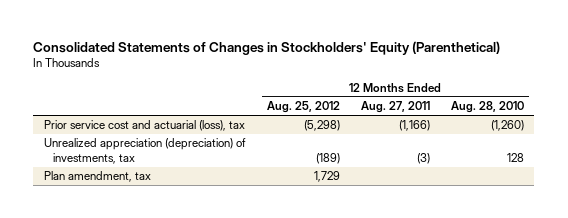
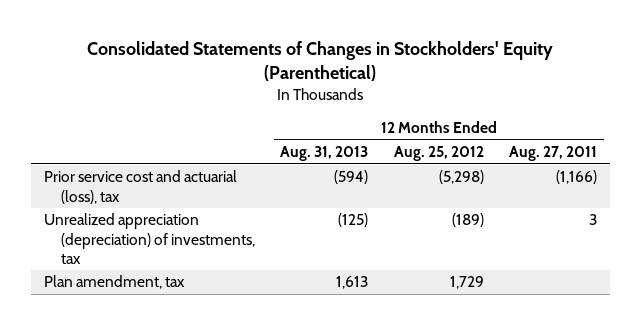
[450,101,524,114] Aug. 28, 2010 -> none
none -> [280,146,369,162] Aug. 31, 2013
[416,153,430,165] (3) -> [589,214,598,226] 3

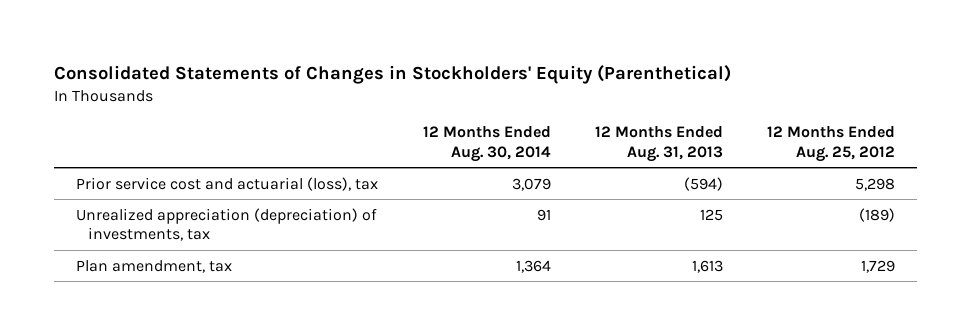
[509,146,598,162] Aug. 27, 2011 -> none
none -> [422,126,551,162] 12 Months Ended Aug. 30, 2014
[438,170,484,185] (5,298) -> [854,177,895,191] 5,298
[338,213,369,228] (125) -> [699,208,723,221] 125

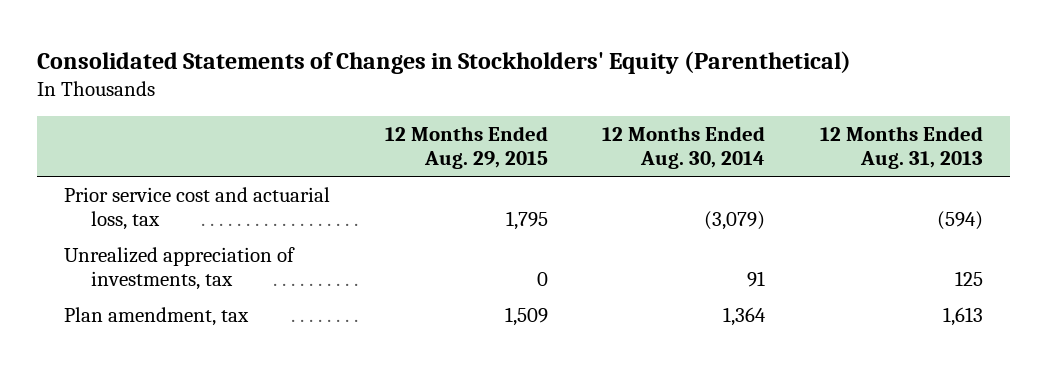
[766,126,895,162] 12 Months Ended Aug. 25, 2012 -> none
none -> [384,125,548,170] 12 Months Ended Aug. 29, 2015
[76,176,379,191] Prior service cost and actuarial (loss), tax -> [64,186,331,231] Prior service cost and actuarial loss, tax
[511,177,551,191] 3,079 -> [704,211,766,231] (3,079)
[76,207,378,242] Unrealized appreciation (depreciation) of investments, tax -> [64,246,296,291] Unrealized appreciation of investments, tax

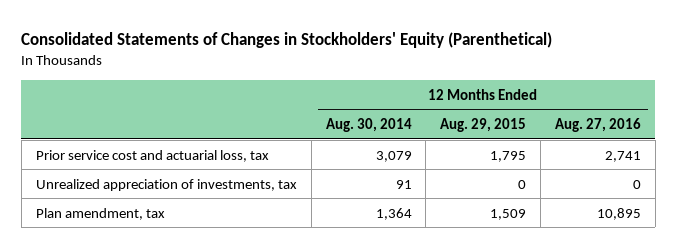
[819,125,983,170] 12 Months Ended Aug. 31, 2013 -> none
none -> [554,117,641,132] Aug. 27, 2016
[704,211,766,231] (3,079) -> [375,150,412,162] 3,079

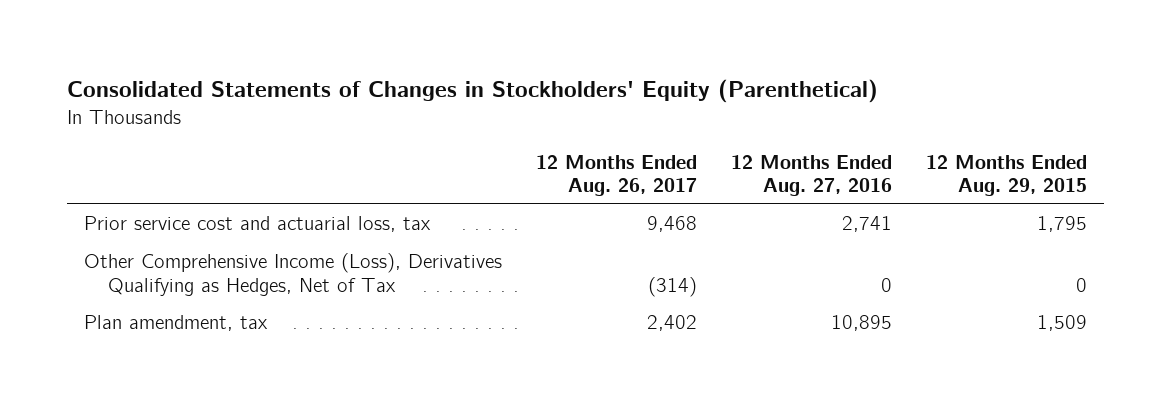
[325,117,412,132] Aug. 30, 2014 -> none
none -> [535,154,697,196] 12 Months Ended Aug. 26, 2017
[35,178,297,191] Unrealized appreciation of investments, tax -> none
none -> [83,253,502,296] Other Comprehensive Income (Loss), Derivatives Qualifying as Hedges, Net of Tax

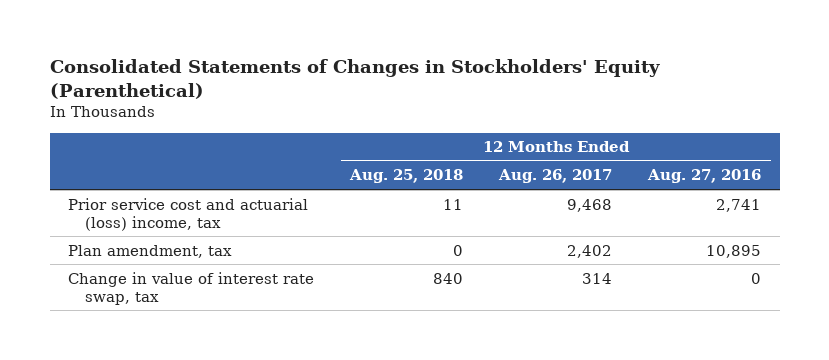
[925,154,1087,196] 12 Months Ended Aug. 29, 2015 -> none
none -> [348,169,463,184] Aug. 25, 2018
[83,253,502,296] Other Comprehensive Income (Loss), Derivatives Qualifying as Hedges, Net of Tax -> none
[83,216,431,233] Prior service cost and actuarial loss, tax -> [67,197,308,231] Prior service cost and actuarial (loss) income, tax
none -> [67,271,314,305] Change in value of interest rate swap, tax

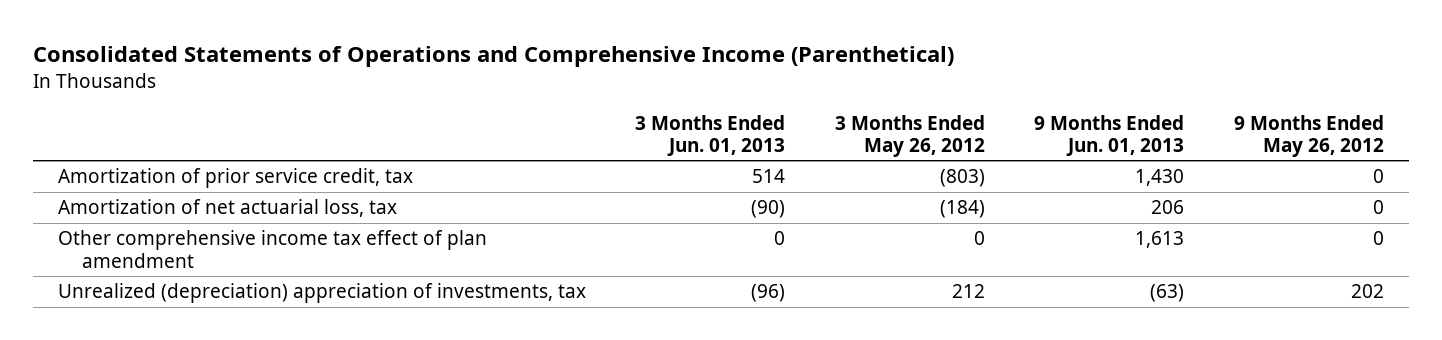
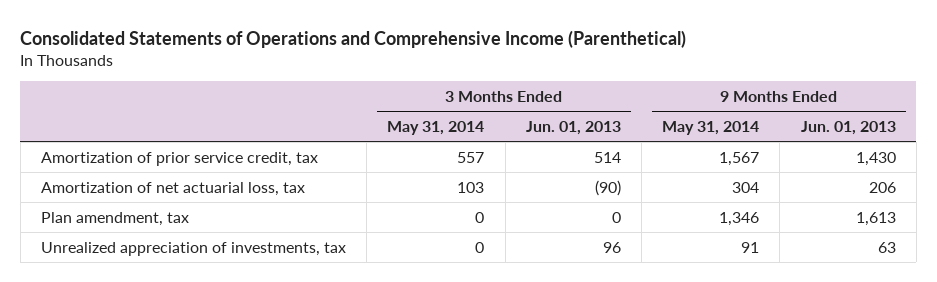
[834,114,985,158] 3 Months Ended May 26, 2012 -> none
[1233,114,1384,158] 9 Months Ended May 26, 2012 -> none
none -> [387,121,485,136] May 31, 2014
none -> [662,121,760,136] May 31, 2014
[57,230,487,268] Other comprehensive income tax effect of plan amendment -> [41,211,190,226] Plan amendment, tax
[57,283,586,304] Unrealized (depreciation) appreciation of investments, tax -> [41,241,347,256] Unrealized appreciation of investments, tax
[751,284,786,303] (96) -> [602,241,621,253] 96
[1150,284,1185,303] (63) -> [877,241,896,253] 63

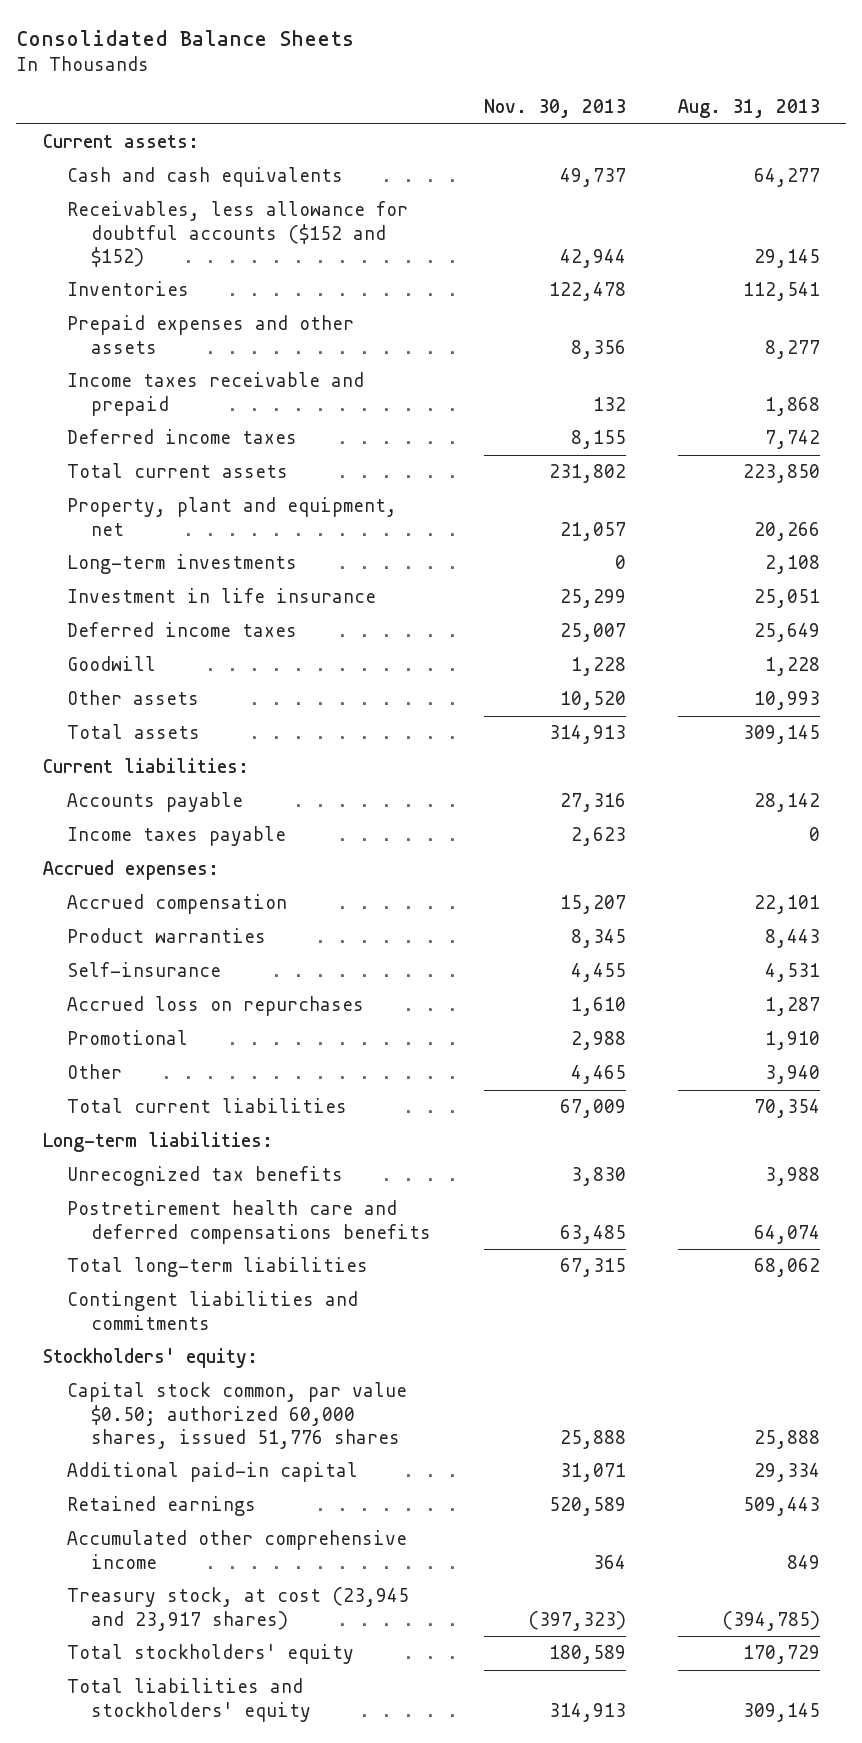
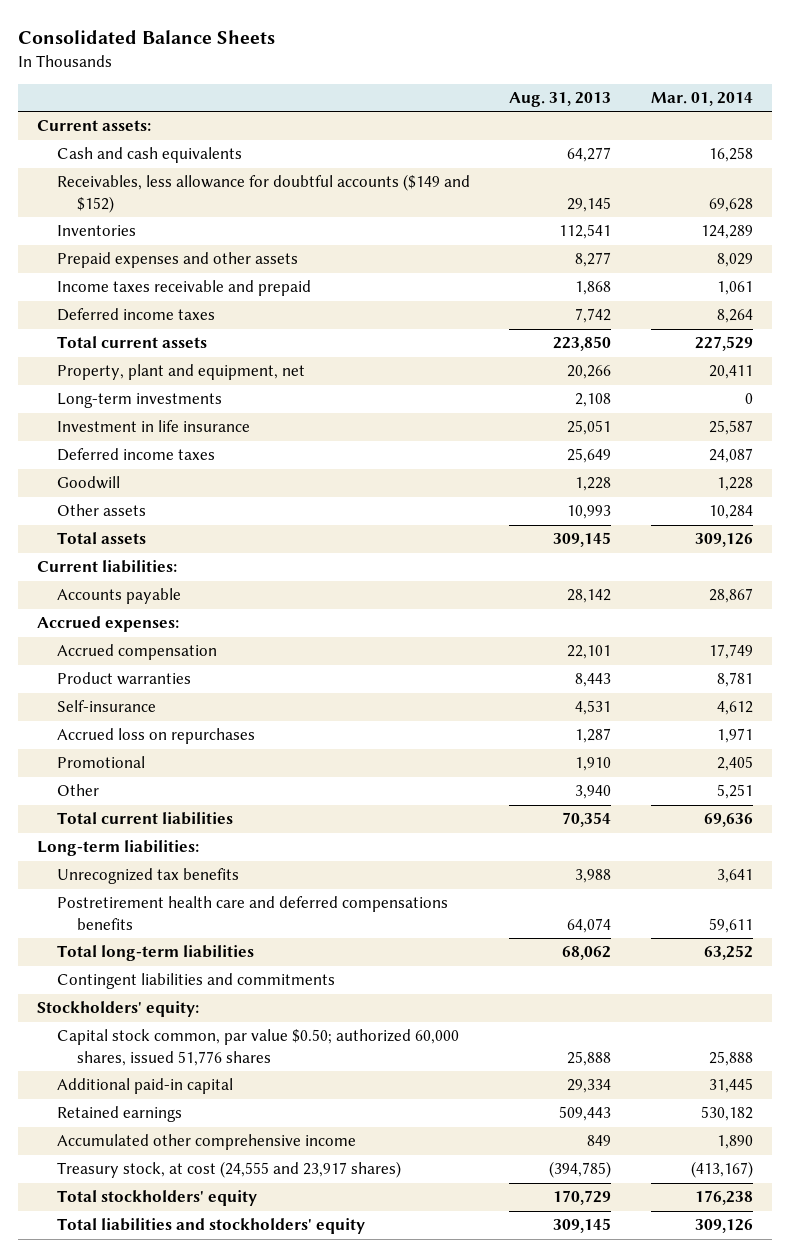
[483,99,626,119] Nov. 30, 2013 -> none
none -> [650,91,753,106] Mar. 01, 2014
[66,201,408,268] Receivables, less allowance for doubtful accounts ($152 and $152) -> [57,174,471,214] Receivables, less allowance for doubtful accounts ($149 and $152)
[66,826,286,847] Income taxes payable -> none
[66,1587,409,1631] Treasury stock, at cost (23,945 and 23,917 shares) -> [57,1161,402,1179] Treasury stock, at cost (24,555 and 23,917 shares)

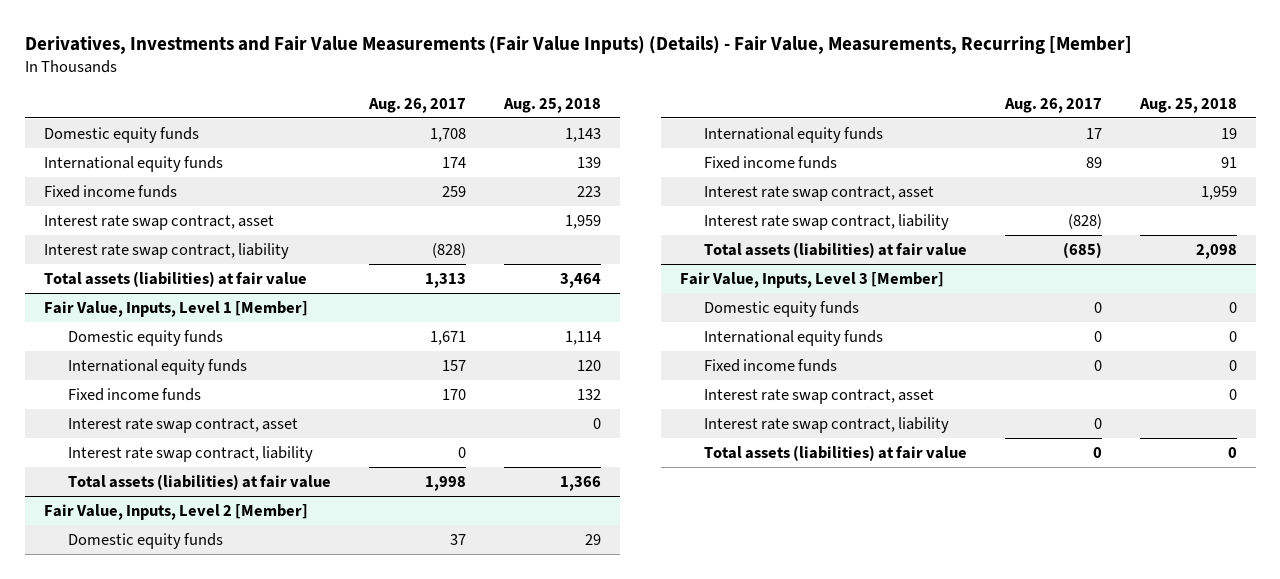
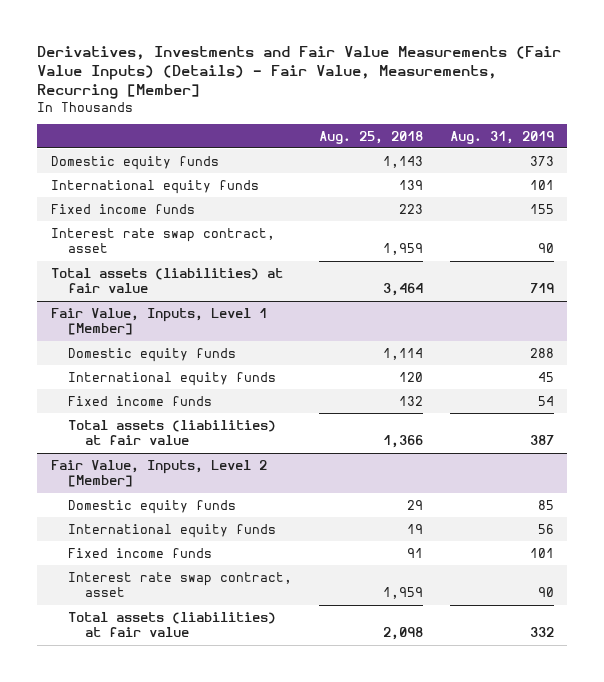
[367,97,466,113] Aug. 26, 2017 -> none
none -> [449,130,554,144] Aug. 31, 2019
[43,242,289,259] Interest rate swap contract, liability -> none
[67,417,298,433] Interest rate swap contract, asset -> none
[67,445,313,462] Interest rate swap contract, liability -> none
[703,213,949,230] Interest rate swap contract, liability -> none
[679,271,944,288] Fair Value, Inputs, Level 3 [Member] -> none
[703,300,859,317] Domestic equity funds -> none
[703,329,883,346] International equity funds -> none
[703,358,837,372] Fixed income funds -> none
[703,388,934,404] Interest rate swap contract, asset -> none
[703,416,949,433] Interest rate swap contract, liability -> none
[703,444,967,461] Total assets (liabilities) at fair value -> none

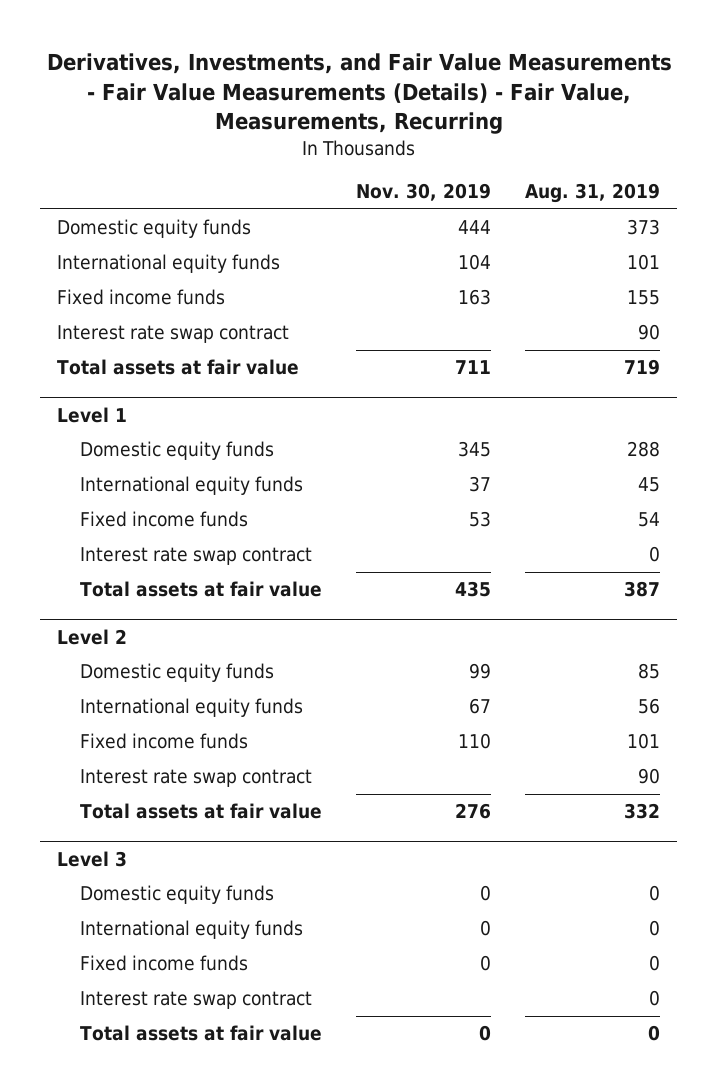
[37,45,562,99] Derivatives, Investments and Fair Value Measurements (Fair Value Inputs) (Details) - Fair Value, Measurements, Recurring [Member] -> [46,52,672,135] Derivatives, Investments, and Fair Value Measurements - Fair Value Measurements (Details) - Fair Value, Measurements, Recurring
[318,130,423,144] Aug. 25, 2018 -> none
none -> [356,183,492,202] Nov. 30, 2019
[50,227,275,254] Interest rate swap contract, asset -> [57,325,290,344] Interest rate swap contract
[50,267,283,294] Total assets (liabilities) at fair value -> [57,359,300,376] Total assets at fair value
[50,307,267,336] Fair Value, Inputs, Level 1 [Member] -> [57,406,128,423] Level 1
none -> [80,547,313,566] Interest rate swap contract
[67,419,276,446] Total assets (liabilities) at fair value -> [80,581,323,598] Total assets at fair value
[50,459,267,488] Fair Value, Inputs, Level 2 [Member] -> [57,628,128,645] Level 2
[67,571,292,598] Interest rate swap contract, asset -> [80,769,313,788] Interest rate swap contract
[67,611,276,638] Total assets (liabilities) at fair value -> [80,803,323,820] Total assets at fair value
none -> [57,850,128,867] Level 3
none -> [80,885,275,905] Domestic equity funds
none -> [80,920,304,940] International equity funds
none -> [80,955,249,972] Fixed income funds
none -> [80,991,313,1010] Interest rate swap contract
none -> [80,1025,323,1042] Total assets at fair value

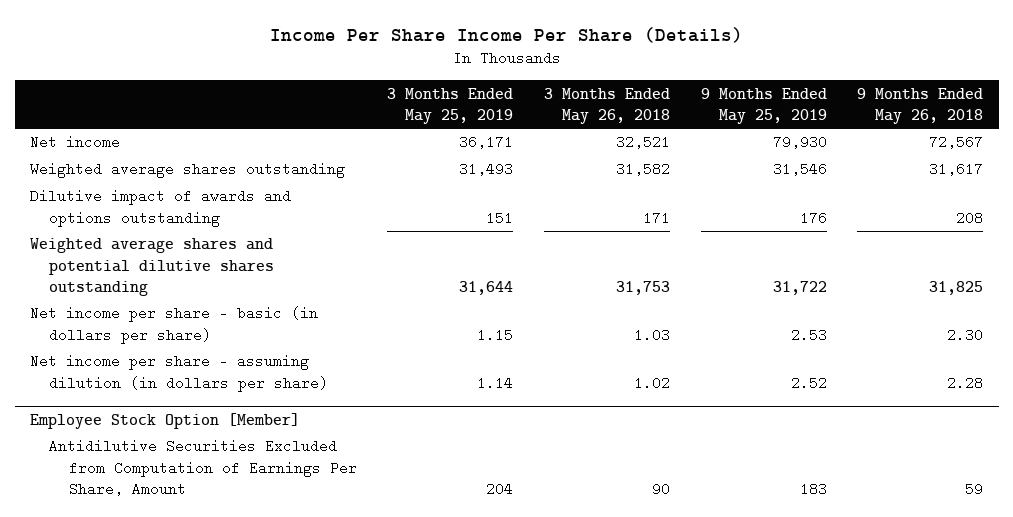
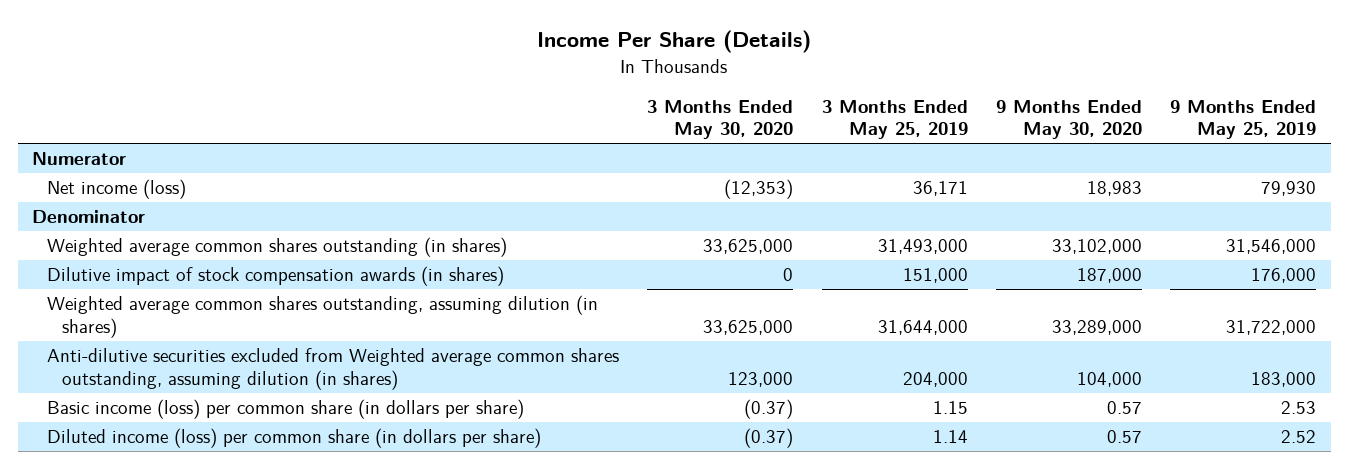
[269,26,743,43] Income Per Share Income Per Share (Details) -> [537,30,812,54] Income Per Share (Details)
[544,87,671,124] 3 Months Ended May 26, 2018 -> none
[857,87,984,124] 9 Months Ended May 26, 2018 -> none
none -> [647,99,794,140] 3 Months Ended May 30, 2020
none -> [996,99,1143,140] 9 Months Ended May 30, 2020
[30,413,301,430] Employee Stock Option [Member] -> none
[49,439,357,496] Antidilutive Securities Excluded from Computation of Earnings Per Share, Amount -> none
none -> [31,151,126,165] Numerator
[30,135,121,150] Net income -> [47,178,187,199] Net income (loss)
none -> [31,209,145,223] Denominator
[30,162,346,179] Weighted average shares outstanding -> [47,236,508,257] Weighted average common shares outstanding (in shares)
[459,162,514,177] 31,493 -> [877,238,968,254] 31,493,000
[772,162,827,177] 31,546 -> [1226,238,1317,254] 31,546,000
[30,189,292,227] Dilutive impact of awards and options outstanding -> [47,265,505,286] Dilutive impact of stock compensation awards (in shares)
[486,210,514,225] 151 -> [902,267,968,283] 151,000
[799,210,827,225] 176 -> [1251,267,1317,283] 176,000
[30,238,275,296] Weighted average shares and potential dilutive shares outstanding -> [47,294,599,338] Weighted average common shares outstanding, assuming dilution (in shares)
[459,280,514,295] 31,644 -> [877,319,968,335] 31,644,000
[772,280,827,295] 31,722 -> [1226,319,1317,335] 31,722,000
none -> [47,347,620,390] Anti-dilutive securities excluded from Weighted average common shares outstanding, assuming dilution (in shares)
[30,306,319,344] Net income per share - basic (in dollars per share) -> [47,398,525,419] Basic income (loss) per common share (in dollars per share)
[30,354,329,392] Net income per share - assuming dilution (in dollars per share) -> [47,427,542,448] Diluted income (loss) per common share (in dollars per share)

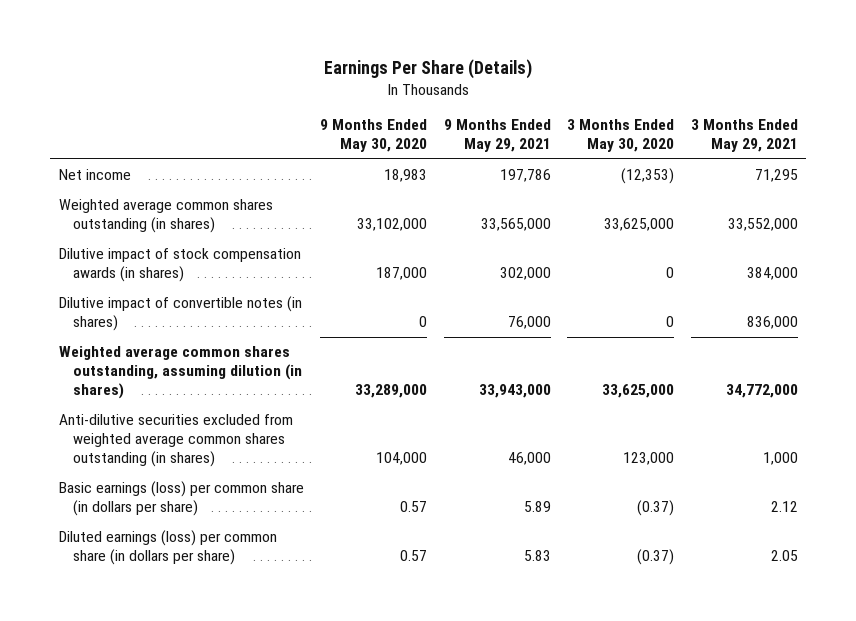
[537,30,812,54] Income Per Share (Details) -> [324,59,533,80] Earnings Per Share (Details)
[821,99,968,140] 3 Months Ended May 25, 2019 -> none
[1170,99,1317,140] 9 Months Ended May 25, 2019 -> none
none -> [443,119,551,153] 9 Months Ended May 29, 2021
none -> [690,119,798,153] 3 Months Ended May 29, 2021
[31,151,126,165] Numerator -> none
[31,209,145,223] Denominator -> none
[47,178,187,199] Net income (loss) -> [58,169,131,181] Net income
none -> [58,296,302,332] Dilutive impact of convertible notes (in shares)
[47,347,620,390] Anti-dilutive securities excluded from Weighted average common shares outstanding, assuming dilution (in shares) -> [58,414,293,468] Anti-dilutive securities excluded from weighted average common shares outstanding (in shares)
[47,398,525,419] Basic income (loss) per common share (in dollars per share) -> [58,481,304,517] Basic earnings (loss) per common share (in dollars per share)
[47,427,542,448] Diluted income (loss) per common share (in dollars per share) -> [58,530,277,566] Diluted earnings (loss) per common share (in dollars per share)

